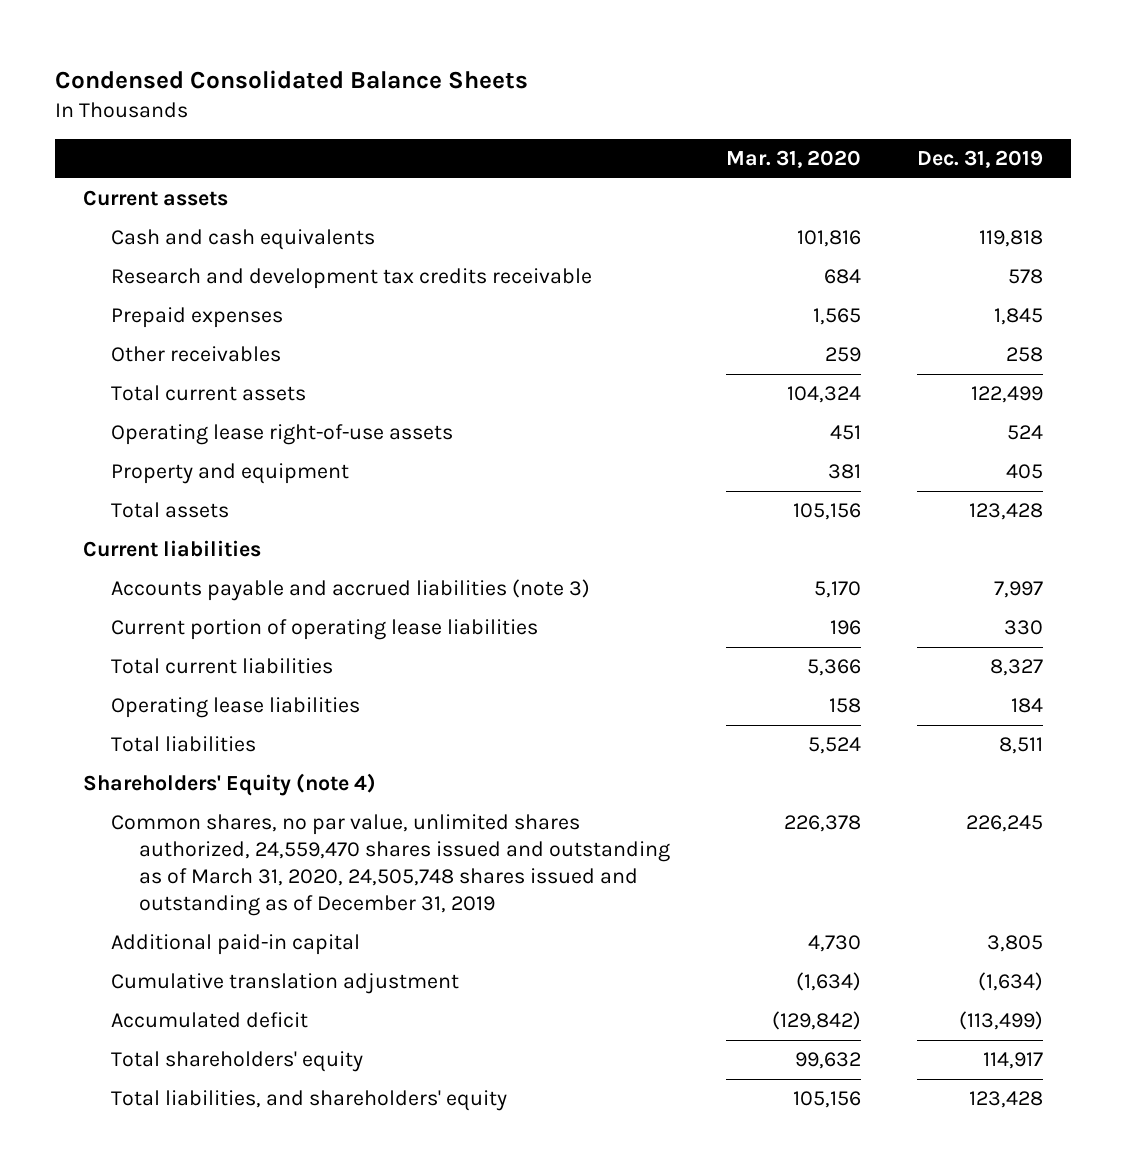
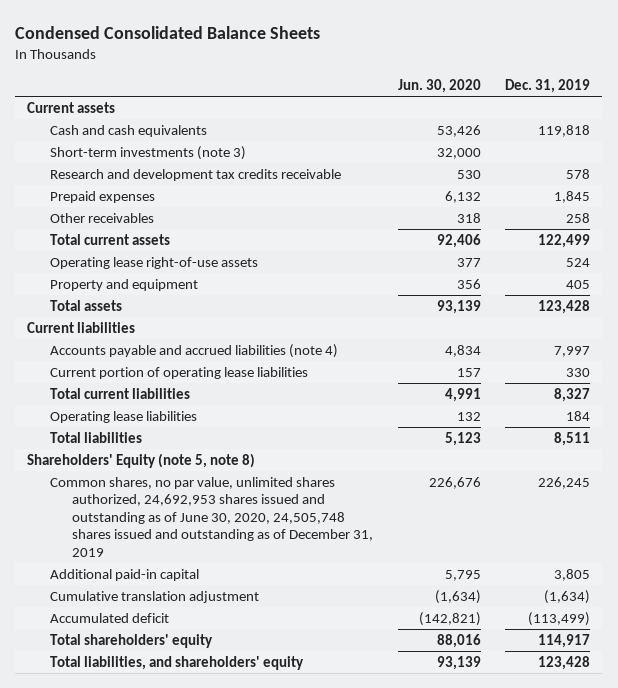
[726,149,862,168] Mar. 31, 2020 -> none
none -> [397,79,481,94] Jun. 30, 2020
none -> [49,145,246,160] Short-term investments (note 3)
[111,579,591,602] Accounts payable and accrued liabilities (note 3) -> [49,343,338,358] Accounts payable and accrued liabilities (note 4)
[83,773,377,797] Shareholders' Equity (note 4) -> [27,452,256,468] Shareholders' Equity (note 5, note 8)
[111,814,671,917] Common shares, no par value, unlimited shares authorized, 24,559,470 shares issued and outstanding as of March 31, 2020, 24,505,748 shares issued and outstanding as of December 31, 2019 -> [49,476,374,557] Common shares, no par value, unlimited shares authorized, 24,692,953 shares issued and outstanding as of June 30, 2020, 24,505,748 shares issued and outstanding as of December 31, 2019

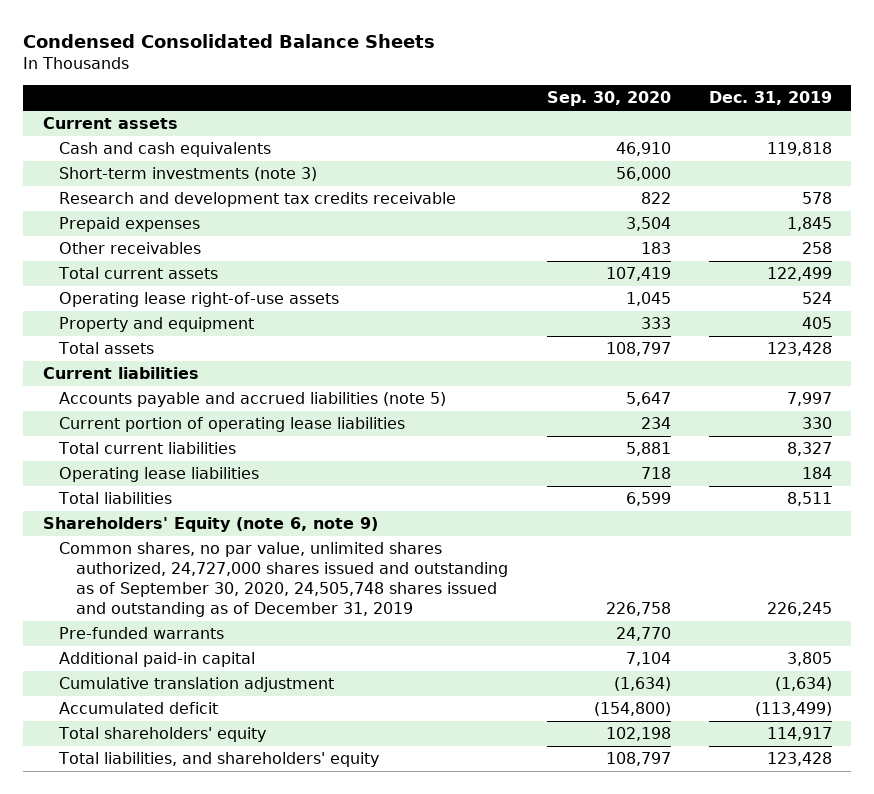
[397,79,481,94] Jun. 30, 2020 -> none
none -> [546,91,671,107] Sep. 30, 2020
[49,343,338,358] Accounts payable and accrued liabilities (note 4) -> [59,392,447,408] Accounts payable and accrued liabilities (note 5)
[27,452,256,468] Shareholders' Equity (note 5, note 8) -> [42,517,378,533] Shareholders' Equity (note 6, note 9)
[49,476,374,557] Common shares, no par value, unlimited shares authorized, 24,692,953 shares issued and outstanding as of June 30, 2020, 24,505,748 shares issued and outstanding as of December 31, 2019 -> [59,542,509,617] Common shares, no par value, unlimited shares authorized, 24,727,000 shares issued and outstanding as of September 30, 2020, 24,505,748 shares issued and outstanding as of December 31, 2019
none -> [59,627,225,640] Pre-funded warrants

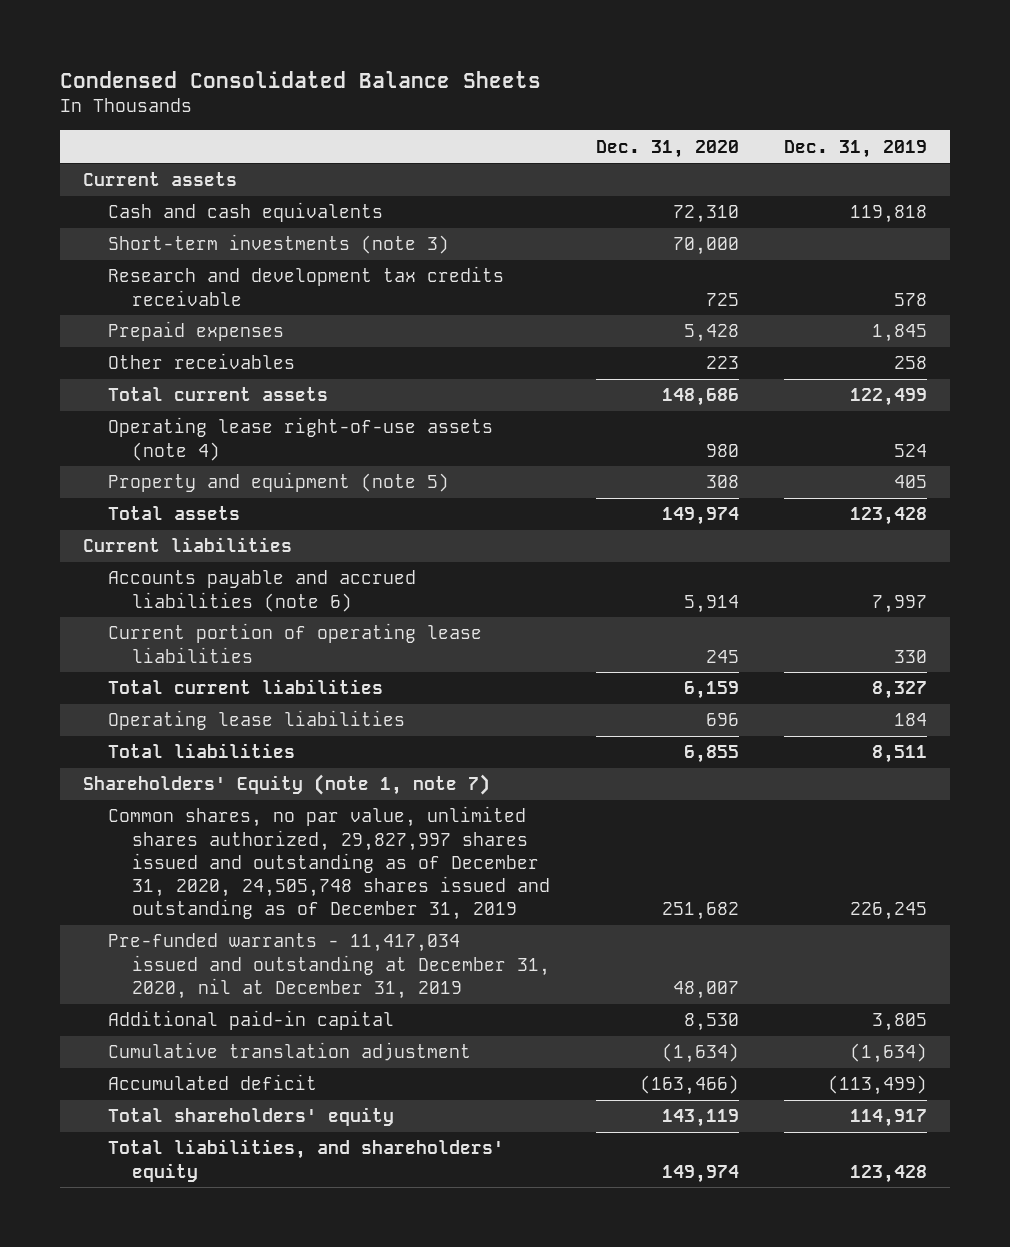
[546,91,671,107] Sep. 30, 2020 -> none
none -> [595,139,739,158] Dec. 31, 2020
[59,292,340,308] Operating lease right-of-use assets -> [107,417,493,461] Operating lease right-of-use assets (note 4)
[59,317,255,333] Property and equipment -> [107,472,449,493] Property and equipment (note 5)
[59,392,447,408] Accounts payable and accrued liabilities (note 5) -> [107,570,416,612] Accounts payable and accrued liabilities (note 6)
[42,517,378,533] Shareholders' Equity (note 6, note 9) -> [82,774,490,796] Shareholders' Equity (note 1, note 7)
[59,542,509,617] Common shares, no par value, unlimited shares authorized, 24,727,000 shares issued and outstanding as of September 30, 2020, 24,505,748 shares issued and outstanding as of December 31, 2019 -> [107,806,551,921] Common shares, no par value, unlimited shares authorized, 29,827,997 shares issued and outstanding as of December 31, 2020, 24,505,748 shares issued and outstanding as of December 31, 2019
[59,627,225,640] Pre-funded warrants -> [107,933,551,999] Pre-funded warrants - 11,417,034 issued and outstanding at December 31, 2020, nil at December 31, 2019

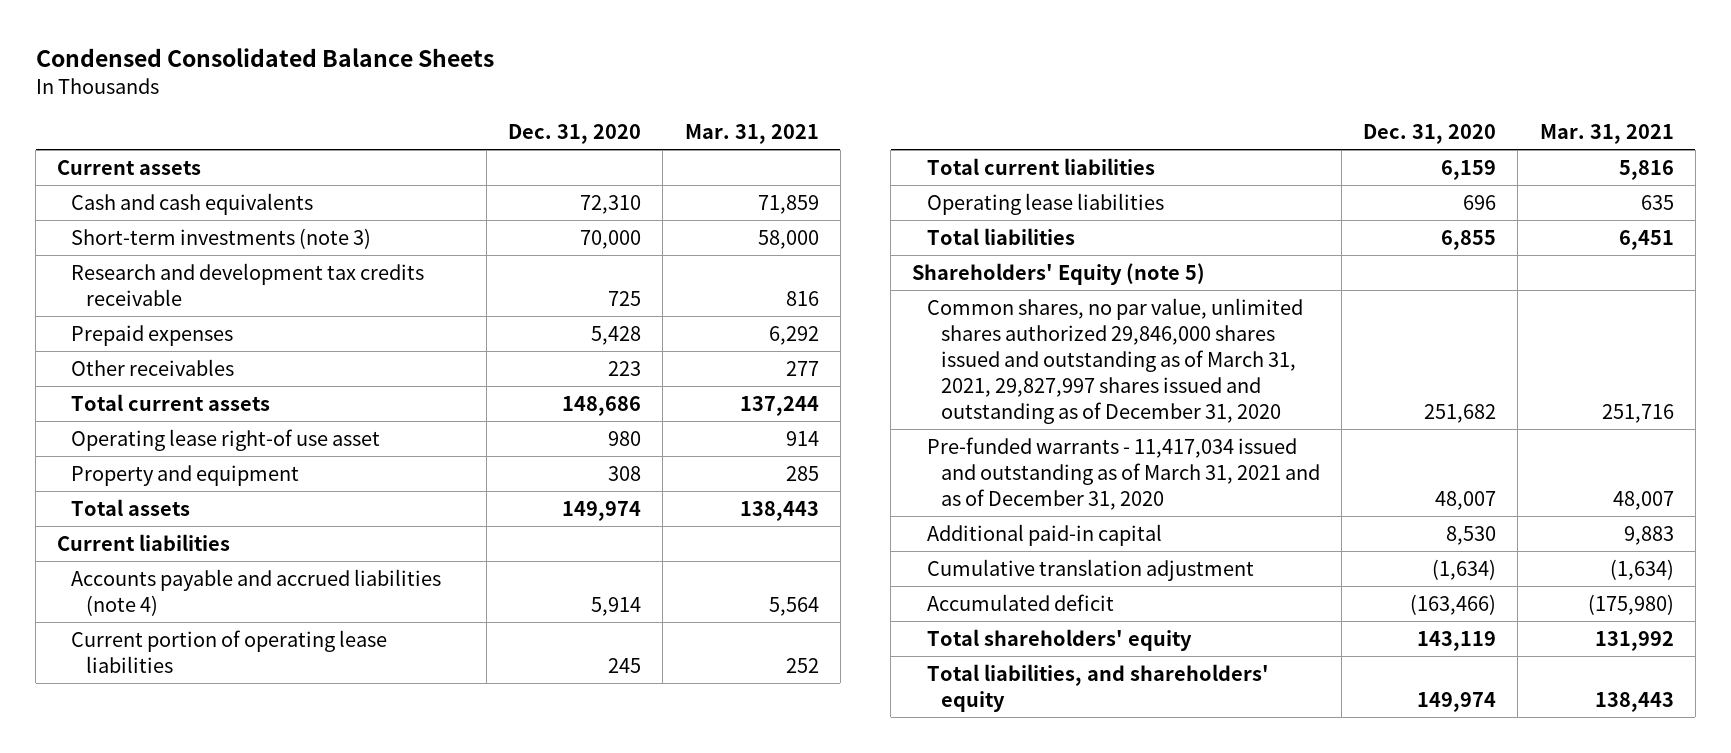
[783,139,927,158] Dec. 31, 2019 -> none
none -> [684,123,819,144] Mar. 31, 2021
[107,417,493,461] Operating lease right-of-use assets (note 4) -> [71,428,381,451] Operating lease right-of use asset
[107,472,449,493] Property and equipment (note 5) -> [71,464,300,486] Property and equipment
[107,570,416,612] Accounts payable and accrued liabilities (note 6) -> [71,568,442,617] Accounts payable and accrued liabilities (note 4)
[82,774,490,796] Shareholders' Equity (note 1, note 7) -> [912,262,1206,285] Shareholders' Equity (note 5)
[107,806,551,921] Common shares, no par value, unlimited shares authorized, 29,827,997 shares issued and outstanding as of December 31, 2020, 24,505,748 shares issued and outstanding as of December 31, 2019 -> [926,297,1303,425] Common shares, no par value, unlimited shares authorized 29,846,000 shares issued and outstanding as of March 31, 2021, 29,827,997 shares issued and outstanding as of December 31, 2020
[107,933,551,999] Pre-funded warrants - 11,417,034 issued and outstanding at December 31, 2020, nil at December 31, 2019 -> [926,436,1320,511] Pre-funded warrants - 11,417,034 issued and outstanding as of March 31, 2021 and as of December 31, 2020

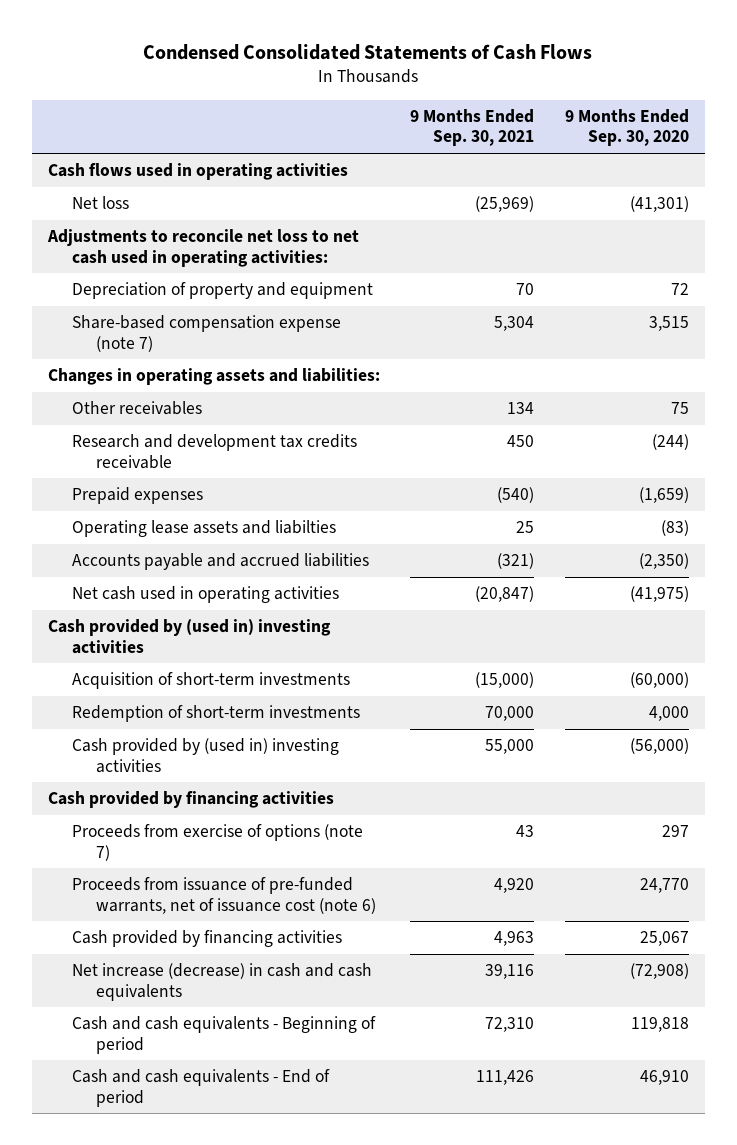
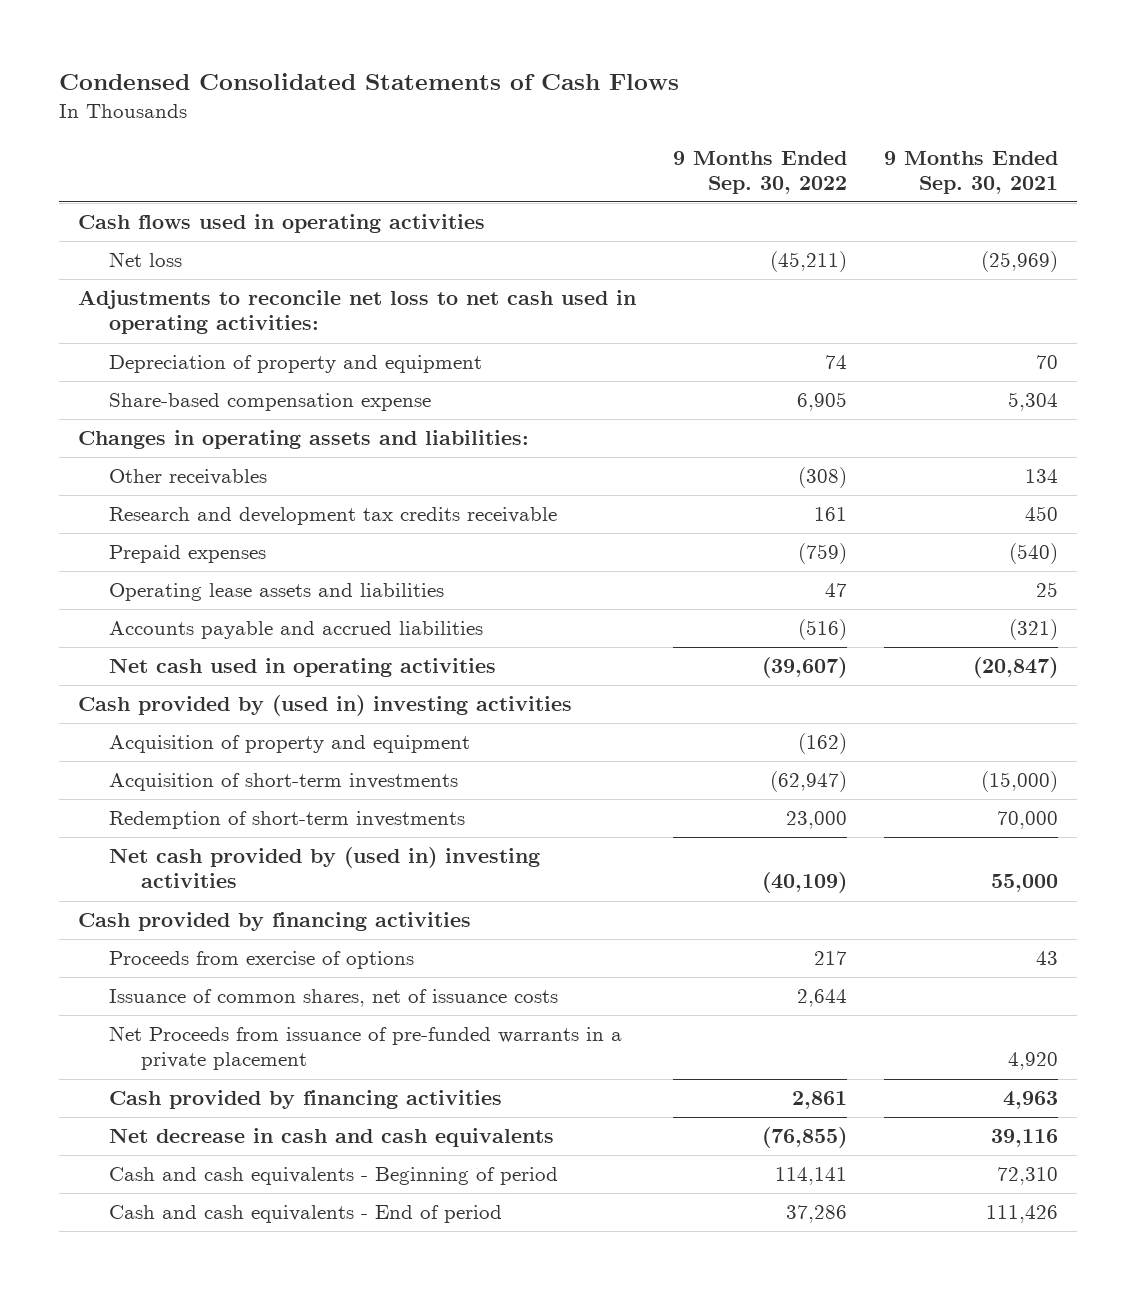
[565,108,690,147] 9 Months Ended Sep. 30, 2020 -> none
none -> [672,150,847,194] 9 Months Ended Sep. 30, 2022
[71,315,341,352] Share-based compensation expense (note 7) -> [109,393,432,412] Share-based compensation expense
[71,520,336,538] Operating lease assets and liabilties -> [109,583,445,602] Operating lease assets and liabilities
none -> [109,735,471,754] Acquisition of property and equipment
[71,738,339,773] Cash provided by (used in) investing activities -> [109,847,541,889] Net cash provided by (used in) investing activities
[71,824,363,861] Proceeds from exercise of options (note 7) -> [109,951,415,970] Proceeds from exercise of options
none -> [109,989,559,1008] Issuance of common shares, net of issuance costs
[71,877,376,914] Proceeds from issuance of pre-funded warrants, net of issuance cost (note 6) -> [109,1026,623,1071] Net Proceeds from issuance of pre-funded warrants in a private placement
[71,963,372,1001] Net increase (decrease) in cash and cash equivalents -> [109,1128,555,1148] Net decrease in cash and cash equivalents

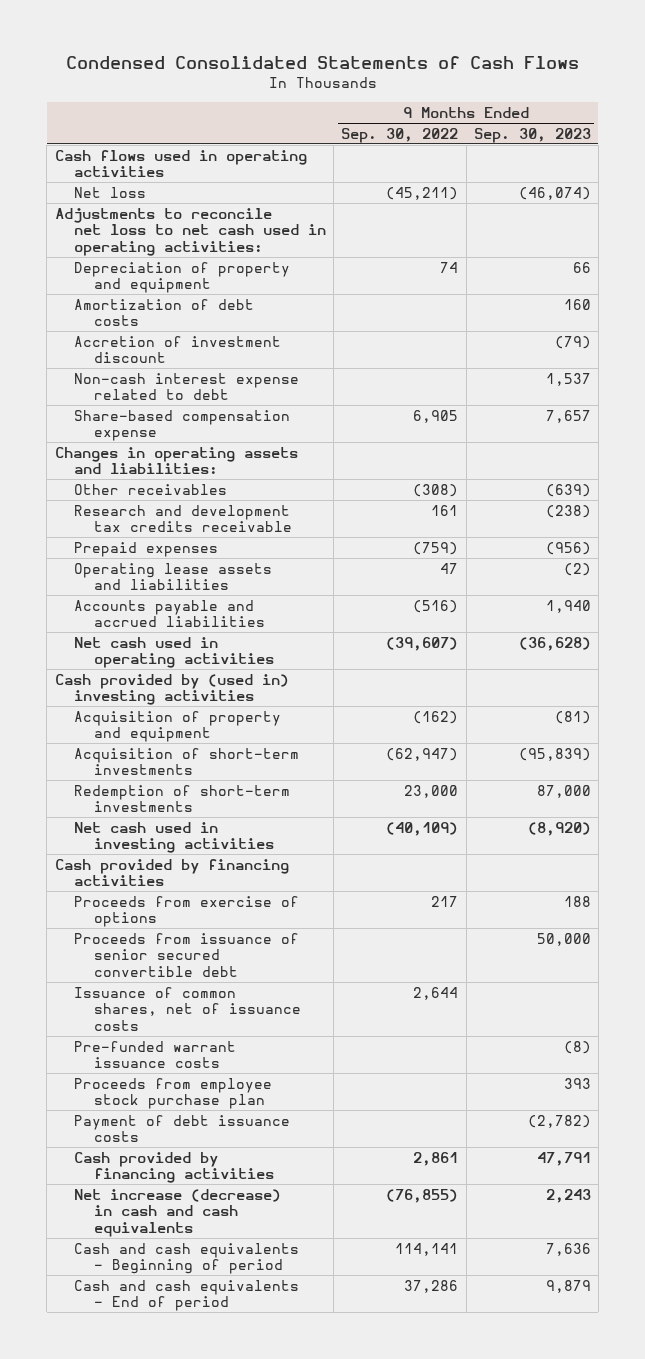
[884,150,1059,194] 9 Months Ended Sep. 30, 2021 -> none
none -> [473,127,591,143] Sep. 30, 2023
none -> [74,298,255,327] Amortization of debt costs
none -> [74,335,282,364] Accretion of investment discount
none -> [74,372,300,401] Non-cash interest expense related to debt
[109,847,541,889] Net cash provided by (used in) investing activities -> [74,821,275,854] Net cash used in investing activities
none -> [74,932,300,977] Proceeds from issuance of senior secured convertible debt
[109,1026,623,1071] Net Proceeds from issuance of pre-funded warrants in a private placement -> none
none -> [74,1040,237,1069] Pre-funded warrant issuance costs
none -> [74,1077,273,1110] Proceeds from employee stock purchase plan
none -> [74,1114,291,1143] Payment of debt issuance costs
[109,1128,555,1148] Net decrease in cash and cash equivalents -> [74,1188,282,1237] Net increase (decrease) in cash and cash equivalents

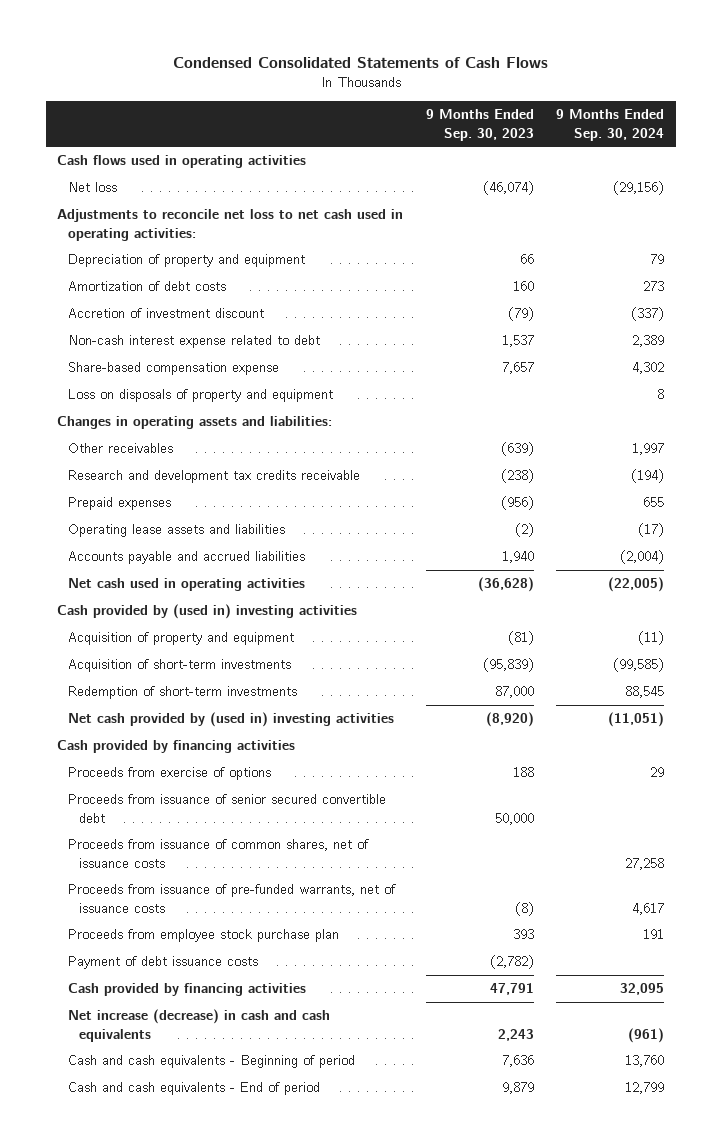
[341,127,459,143] Sep. 30, 2022 -> none
none -> [556,109,665,141] 9 Months Ended Sep. 30, 2024
none -> [68,389,334,403] Loss on disposals of property and equipment
[74,821,275,854] Net cash used in investing activities -> [68,712,395,728] Net cash provided by (used in) investing activities
[74,986,302,1031] Issuance of common shares, net of issuance costs -> [68,839,370,868] Proceeds from issuance of common shares, net of issuance costs
[74,1040,237,1069] Pre-funded warrant issuance costs -> [68,884,397,913] Proceeds from issuance of pre-funded warrants, net of issuance costs

